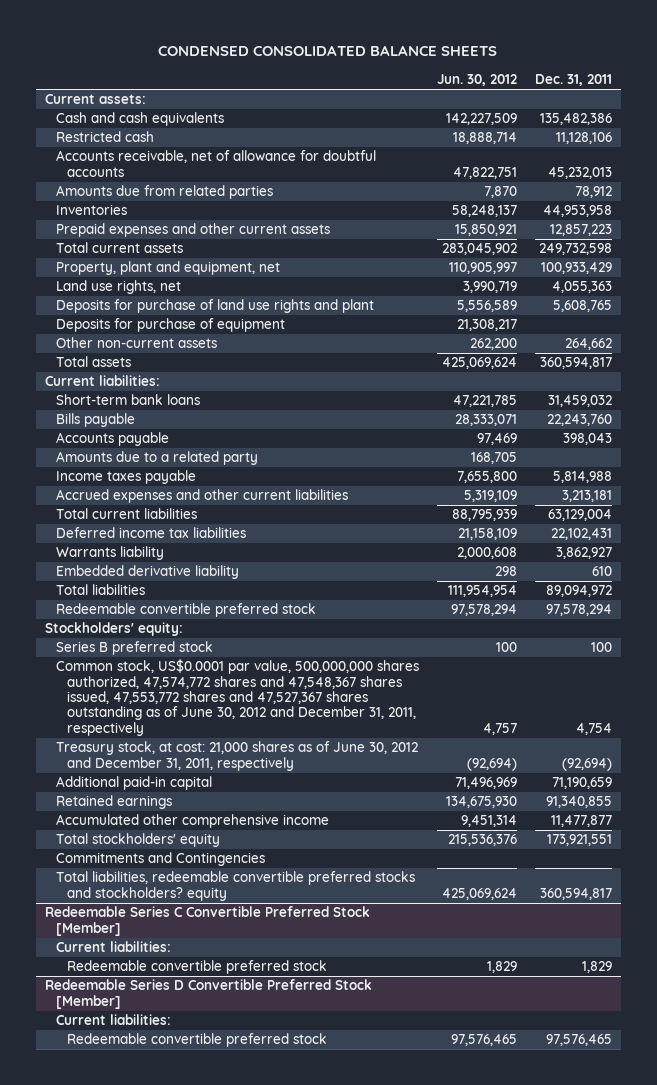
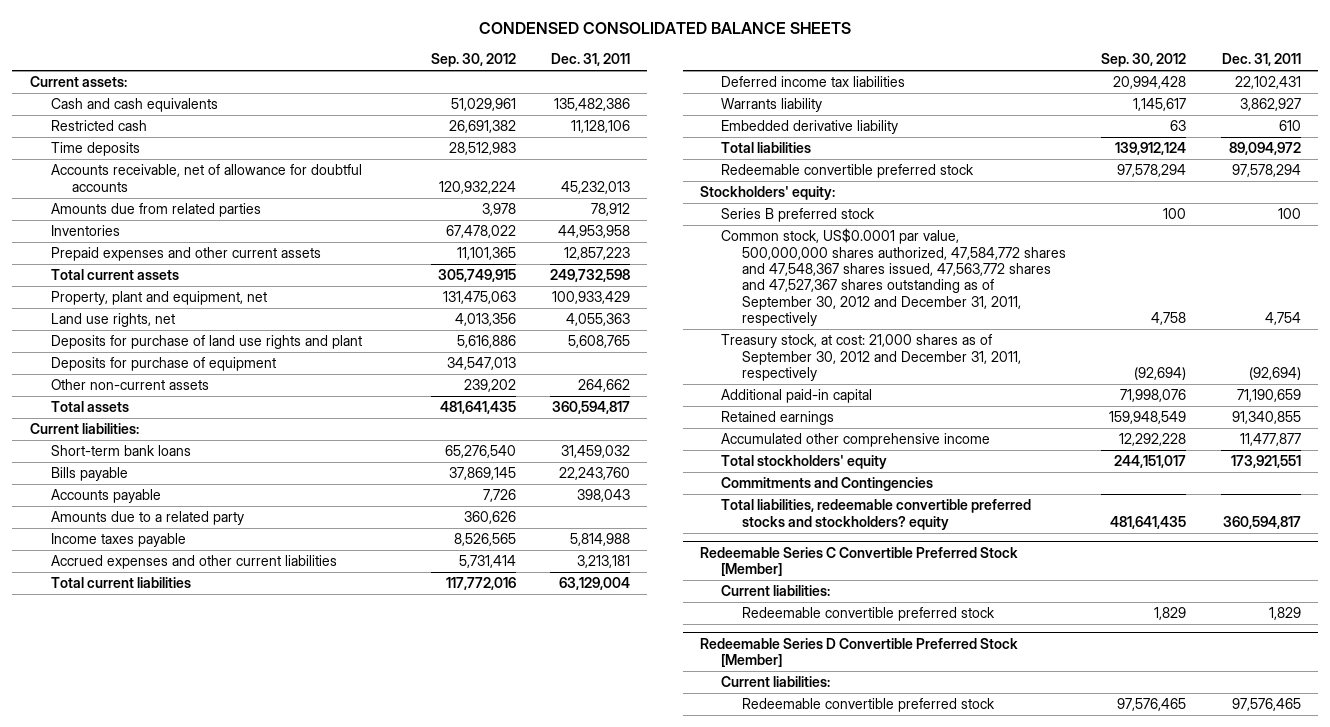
[437,74,518,87] Jun. 30, 2012 -> none
none -> [430,53,516,68] Sep. 30, 2012
none -> [50,142,140,157] Time deposits
[56,659,420,736] Common stock, US$0.0001 par value, 500,000,000 shares authorized, 47,574,772 shares and 47,548,367 shares issued, 47,553,772 shares and 47,527,367 shares outstanding as of June 30, 2012 and December 31, 2011, respectively -> [721,228,1067,327] Common stock, US$0.0001 par value, 500,000,000 shares authorized, 47,584,772 shares and 47,548,367 shares issued, 47,563,772 shares and 47,527,367 shares outstanding as of September 30, 2012 and December 31, 2011, respectively
[56,741,419,771] Treasury stock, at cost: 21,000 shares as of June 30, 2012 and December 31, 2011, respectively -> [721,334,1022,382] Treasury stock, at cost: 21,000 shares as of September 30, 2012 and December 31, 2011, respectively

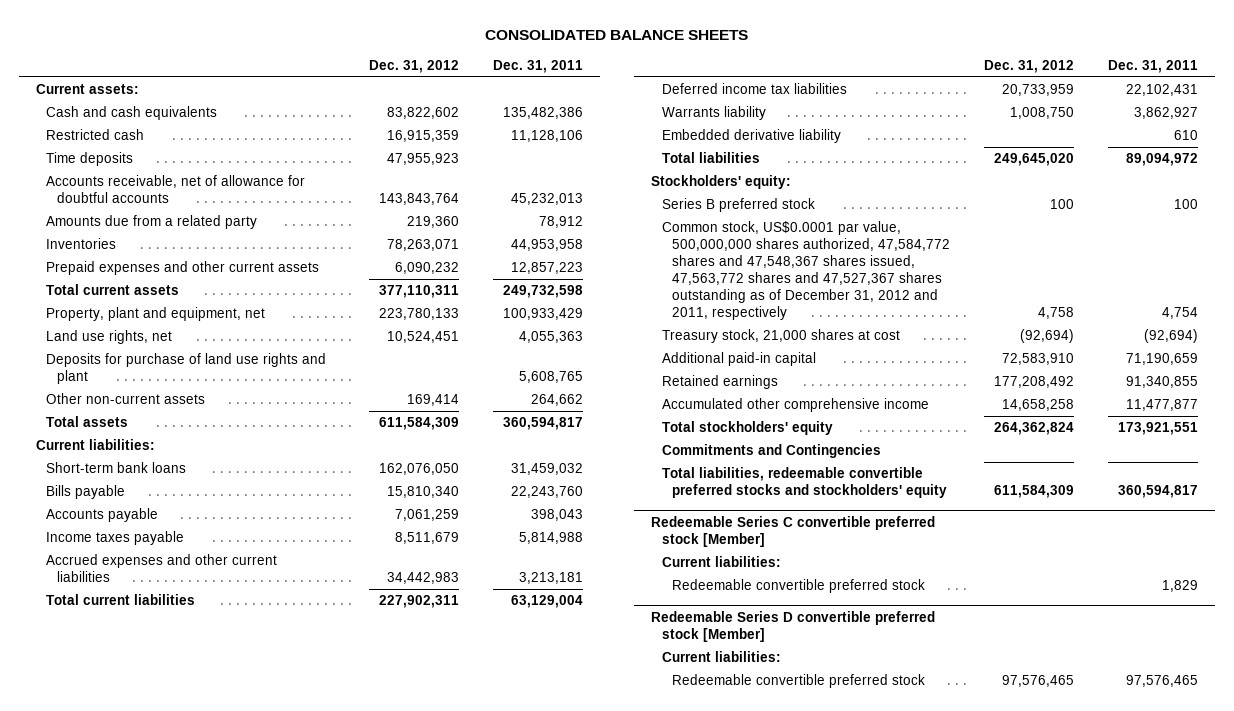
[479,21,852,34] CONDENSED CONSOLIDATED BALANCE SHEETS -> [485,29,749,40] CONSOLIDATED BALANCE SHEETS
[430,53,516,68] Sep. 30, 2012 -> none
none -> [369,59,460,73] Dec. 31, 2012
[50,203,261,218] Amounts due from related parties -> [46,215,258,230] Amounts due from a related party
[50,357,276,372] Deposits for purchase of equipment -> none
[50,511,244,526] Amounts due to a related party -> none
[721,164,975,179] Redeemable convertible preferred stock -> none
[721,228,1067,327] Common stock, US$0.0001 par value, 500,000,000 shares authorized, 47,584,772 shares and 47,548,367 shares issued, 47,563,772 shares and 47,527,367 shares outstanding as of September 30, 2012 and December 31, 2011, respectively -> [661,221,951,320] Common stock, US$0.0001 par value, 500,000,000 shares authorized, 47,584,772 shares and 47,548,367 shares issued, 47,563,772 shares and 47,527,367 shares outstanding as of December 31, 2012 and 2011, respectively
[721,334,1022,382] Treasury stock, at cost: 21,000 shares as of September 30, 2012 and December 31, 2011, respectively -> [661,329,900,344] Treasury stock, 21,000 shares at cost
[721,499,1032,530] Total liabilities, redeemable convertible preferred stocks and stockholders? equity -> [661,467,948,499] Total liabilities, redeemable convertible preferred stocks and stockholders' equity
[699,546,1018,576] Redeemable Series C Convertible Preferred Stock [Member] -> [651,515,936,547] Redeemable Series C convertible preferred stock [Member]
[699,637,1018,667] Redeemable Series D Convertible Preferred Stock [Member] -> [651,610,936,642] Redeemable Series D convertible preferred stock [Member]

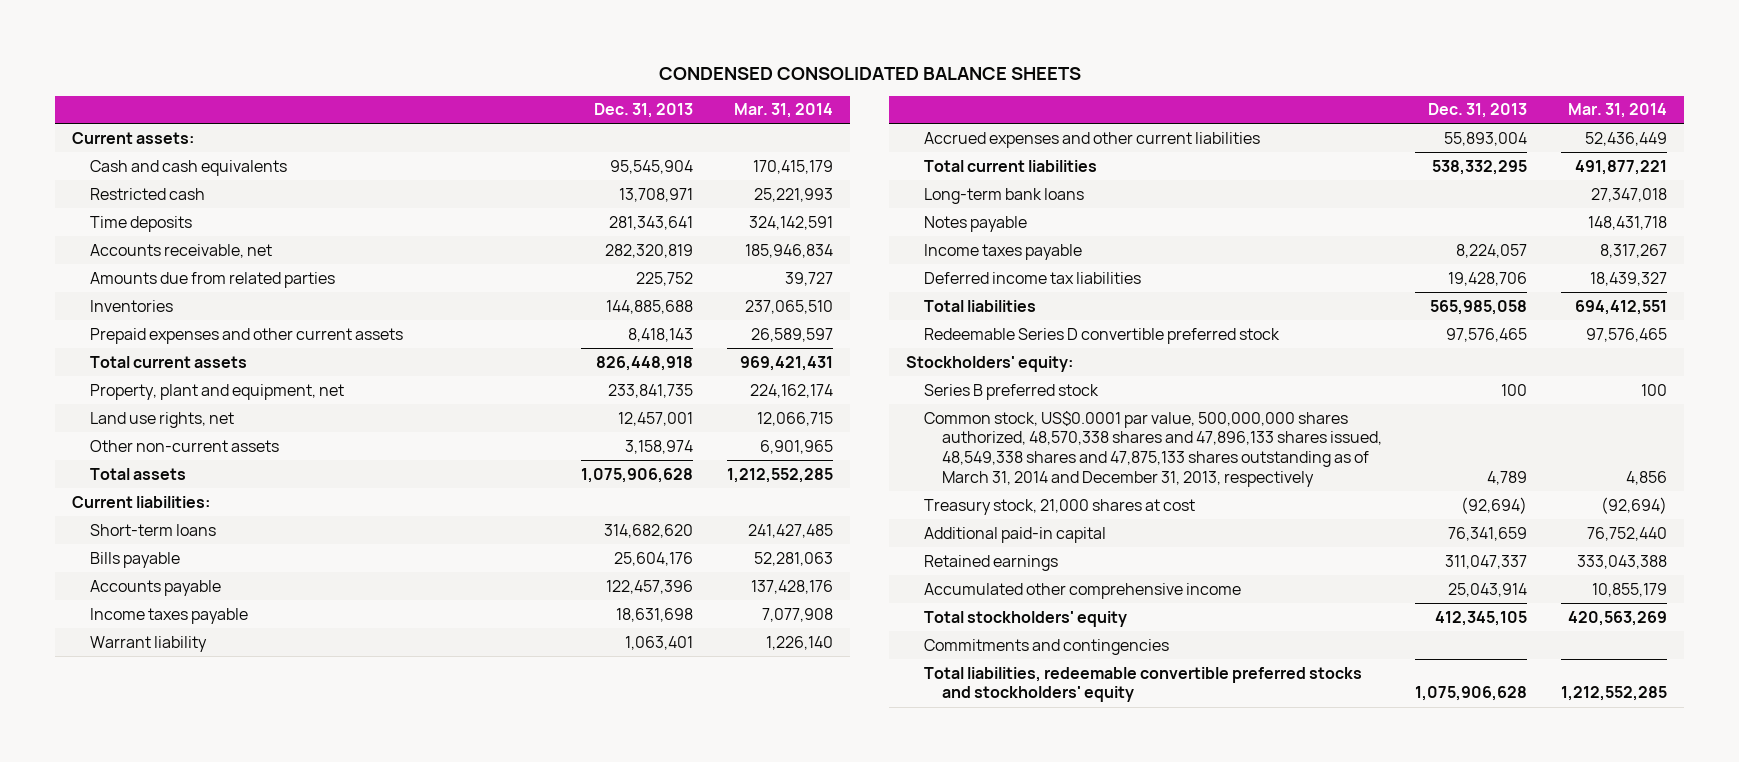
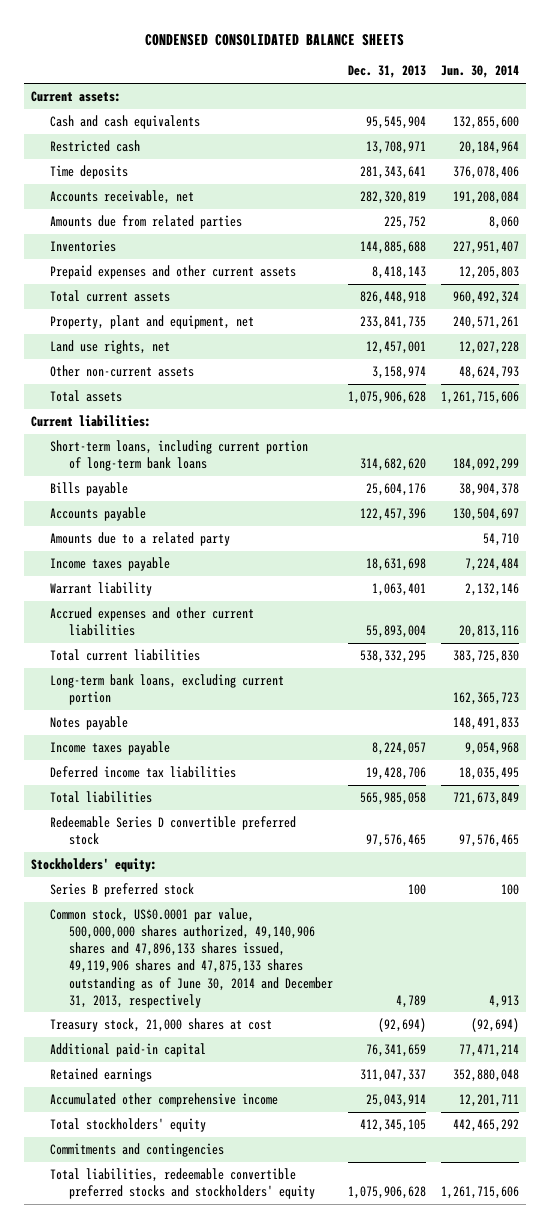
[733,103,833,119] Mar. 31, 2014 -> none
none -> [440,65,519,79] Jun. 30, 2014
[89,523,216,536] Short-term loans -> [50,440,309,472] Short-term loans, including current portion of long-term bank loans
none -> [50,532,231,547] Amounts due to a related party
[923,187,1084,204] Long-term bank loans -> [50,674,285,706] Long-term bank loans, excluding current portion
[923,410,1382,487] Common stock, US$0.0001 par value, 500,000,000 shares authorized, 48,570,338 shares and 47,896,133 shares issued, 48,549,338 shares and 47,875,133 shares outstanding as of March 31, 2014 and December 31, 2013, respectively -> [50,908,334,1008] Common stock, US$0.0001 par value, 500,000,000 shares authorized, 49,140,906 shares and 47,896,133 shares issued, 49,119,906 shares and 47,875,133 shares outstanding as of June 30, 2014 and December 31, 2013, respectively

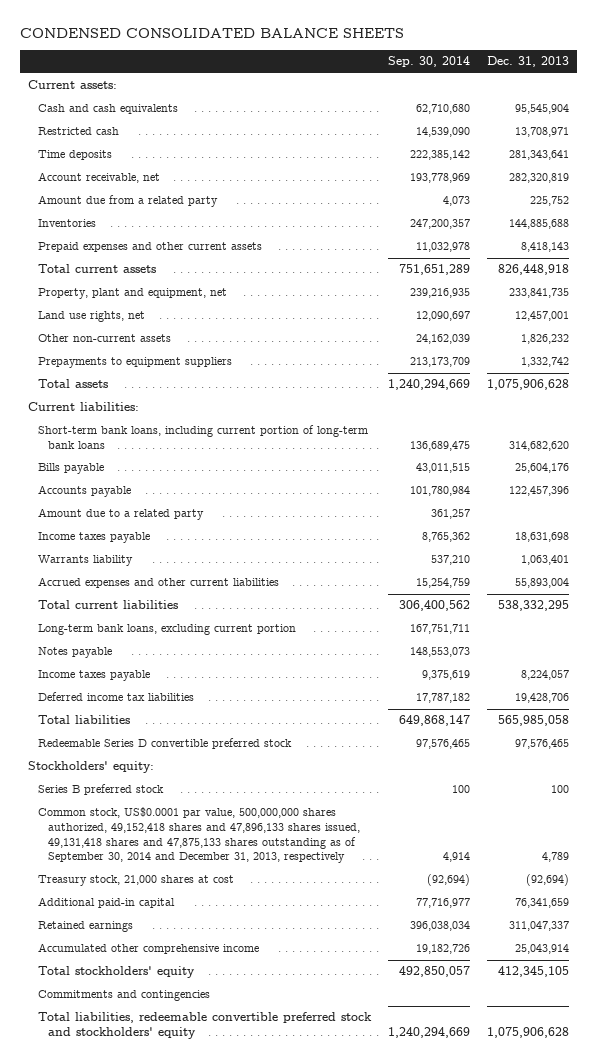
[440,65,519,79] Jun. 30, 2014 -> none
none -> [387,56,470,68] Sep. 30, 2014
[50,190,195,205] Accounts receivable, net -> [38,172,161,184] Account receivable, net
[50,215,243,230] Amounts due from related parties -> [38,195,219,208] Amount due from a related party
[371,366,426,380] 3,158,974 -> [520,334,569,345] 1,826,232
none -> [38,357,233,369] Prepayments to equipment suppliers
[50,440,309,472] Short-term loans, including current portion of long-term bank loans -> [38,425,369,450] Short-term bank loans, including current portion of long-term bank loans
[50,532,231,547] Amounts due to a related party -> [38,508,205,521] Amount due to a related party
[50,582,153,597] Warrant liability -> [38,555,134,567] Warrants liability
[50,908,334,1008] Common stock, US$0.0001 par value, 500,000,000 shares authorized, 49,140,906 shares and 47,896,133 shares issued, 49,119,906 shares and 47,875,133 shares outstanding as of June 30, 2014 and December 31, 2013, respectively -> [38,807,360,864] Common stock, US$0.0001 par value, 500,000,000 shares authorized, 49,152,418 shares and 47,896,133 shares issued, 49,131,418 shares and 47,875,133 shares outstanding as of September 30, 2014 and December 31, 2013, respectively
[50,1168,316,1200] Total liabilities, redeemable convertible preferred stocks and stockholders' equity -> [38,1012,373,1040] Total liabilities, redeemable convertible preferred stock and stockholders' equity

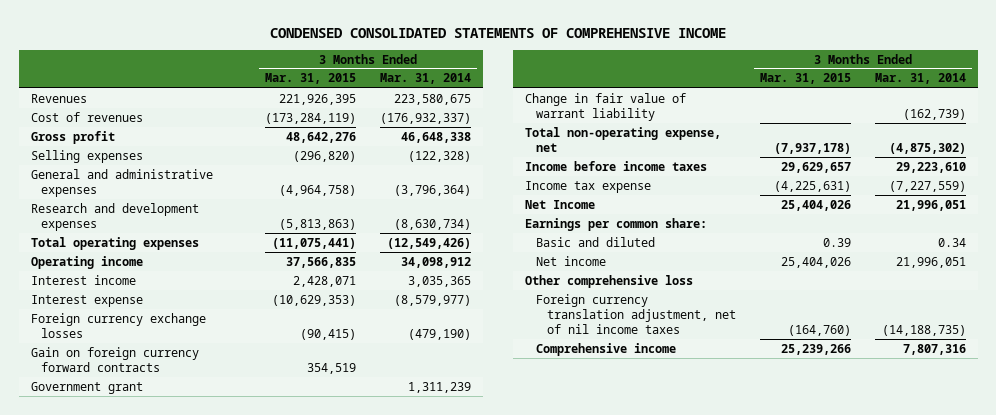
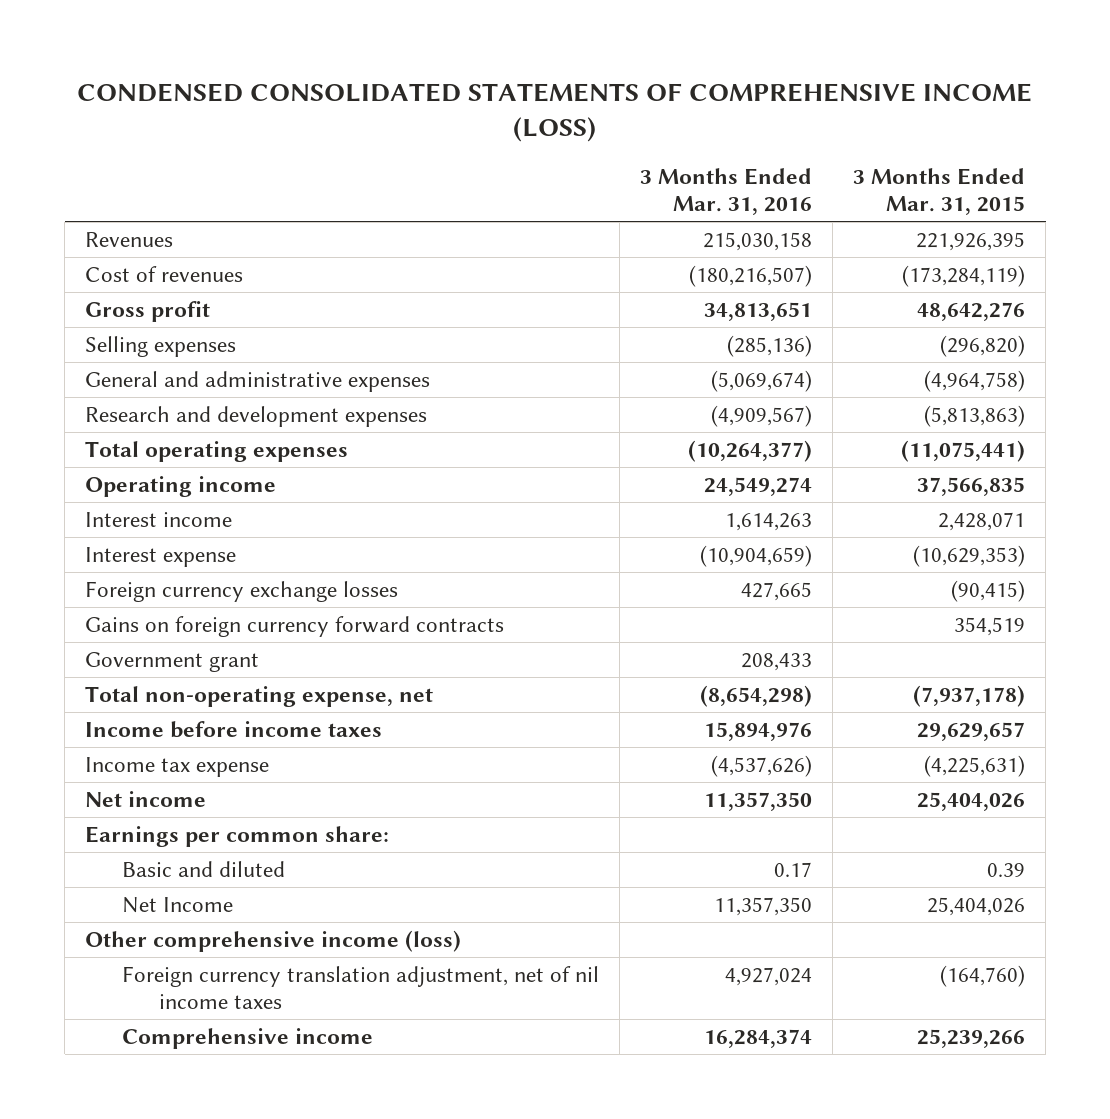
[270,27,727,38] CONDENSED CONSOLIDATED STATEMENTS OF COMPREHENSIVE INCOME -> [77,82,1033,143] CONDENSED CONSOLIDATED STATEMENTS OF COMPREHENSIVE INCOME (LOSS)
[379,73,471,85] Mar. 31, 2014 -> none
none -> [640,167,813,216] 3 Months Ended Mar. 31, 2016
[30,346,199,373] Gain on foreign currency forward contracts -> [85,615,505,637] Gains on foreign currency forward contracts
[525,92,687,122] Change in fair value of warrant liability -> none
[536,255,607,266] Net income -> [85,790,207,807] Net income
[525,199,596,209] Net Income -> [122,896,234,913] Net Income
[525,274,694,288] Other comprehensive loss -> [85,929,462,952] Other comprehensive income (loss)

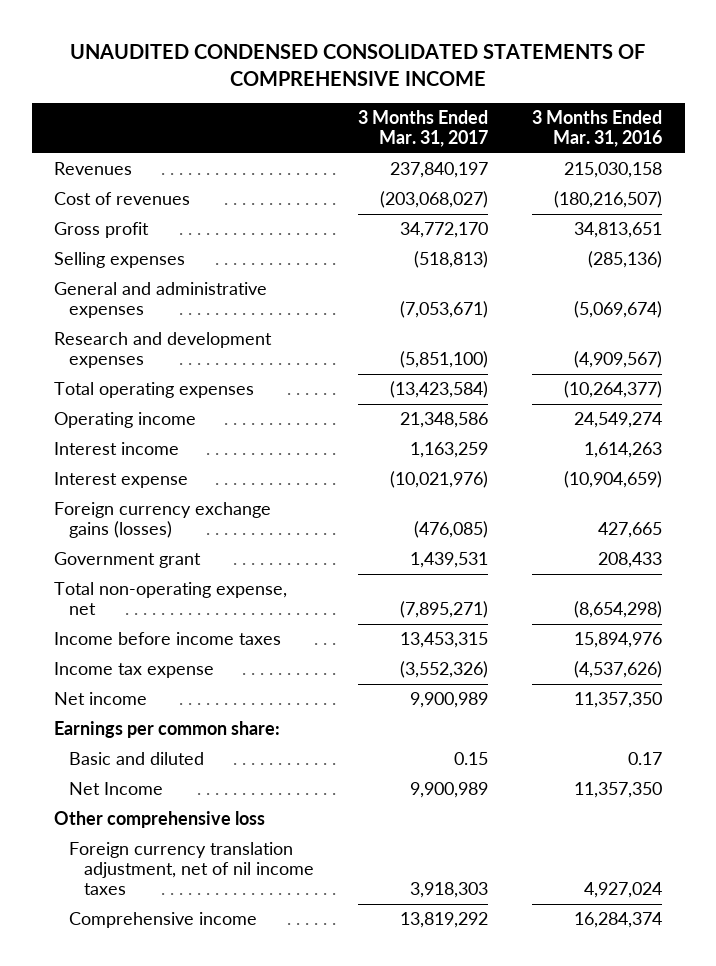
[77,82,1033,143] CONDENSED CONSOLIDATED STATEMENTS OF COMPREHENSIVE INCOME (LOSS) -> [70,43,646,86] UNAUDITED CONDENSED CONSOLIDATED STATEMENTS OF COMPREHENSIVE INCOME
[853,167,1026,216] 3 Months Ended Mar. 31, 2015 -> none
none -> [358,110,489,147] 3 Months Ended Mar. 31, 2017
[85,615,505,637] Gains on foreign currency forward contracts -> none
[85,580,399,602] Foreign currency exchange losses -> [54,502,272,539] Foreign currency exchange gains (losses)
[85,929,462,952] Other comprehensive income (loss) -> [54,811,266,829] Other comprehensive loss

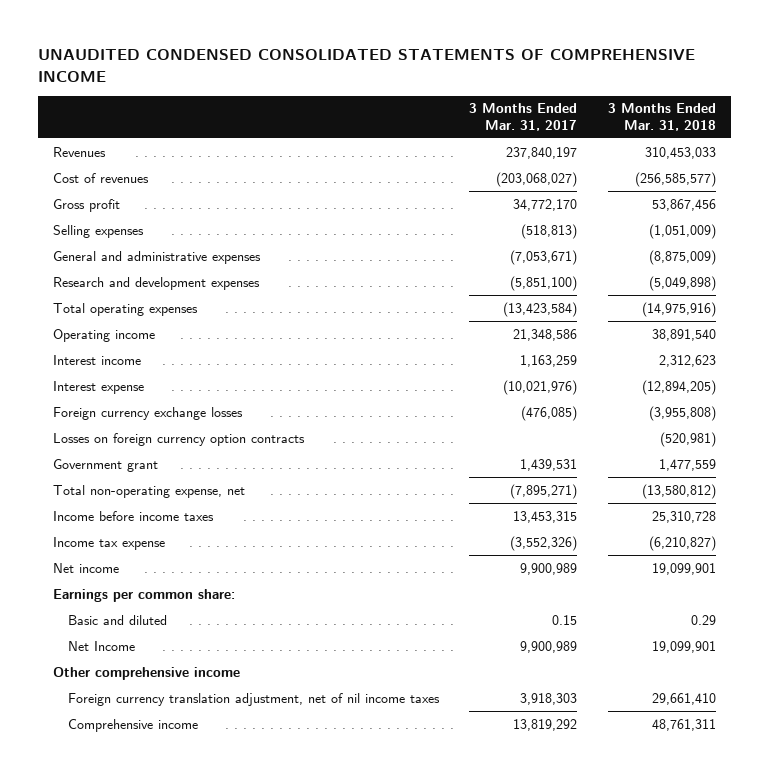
[532,110,663,147] 3 Months Ended Mar. 31, 2016 -> none
none -> [607,103,716,131] 3 Months Ended Mar. 31, 2018
[54,502,272,539] Foreign currency exchange gains (losses) -> [53,406,244,420] Foreign currency exchange losses
none -> [53,432,306,446] Losses on foreign currency option contracts
[54,811,266,829] Other comprehensive loss -> [53,666,241,680] Other comprehensive income

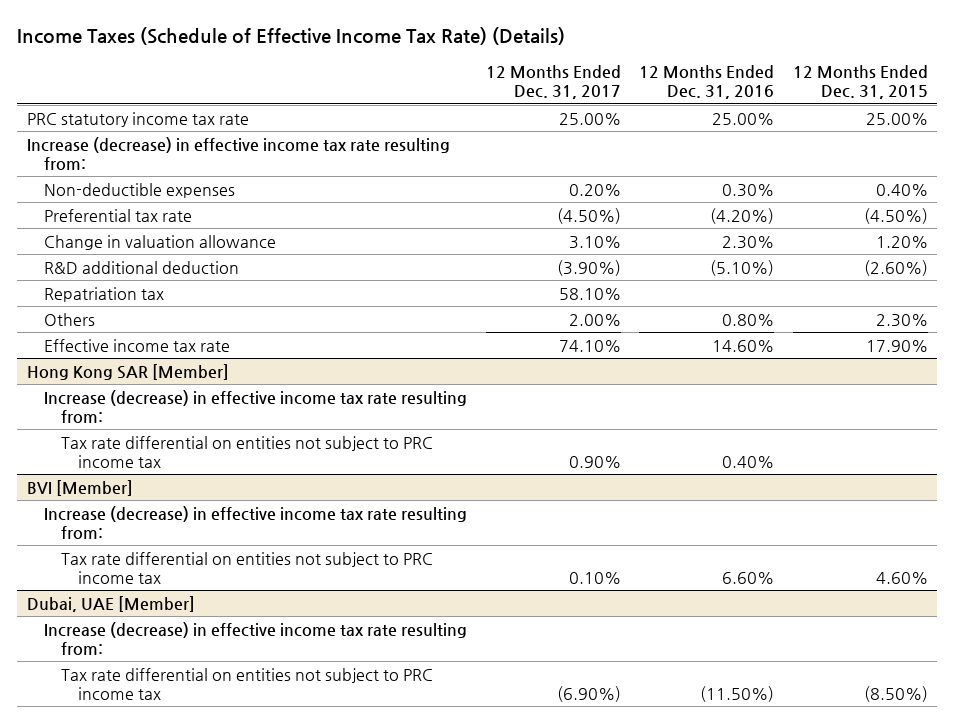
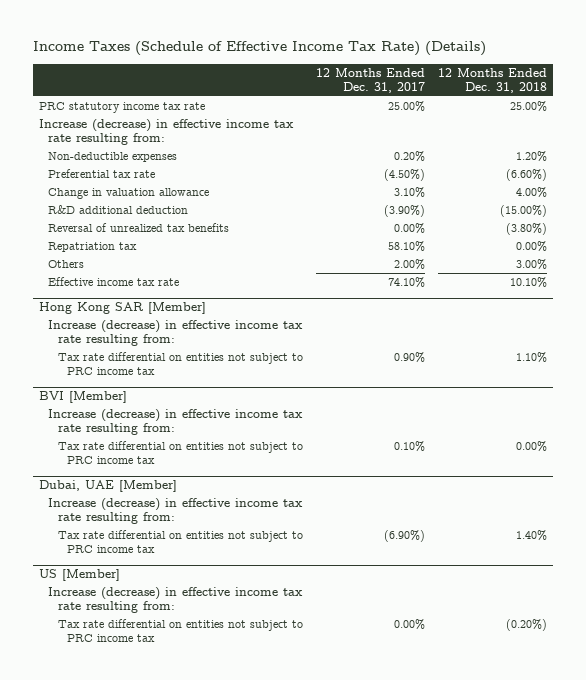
[639,65,775,100] 12 Months Ended Dec. 31, 2016 -> none
[793,65,929,100] 12 Months Ended Dec. 31, 2015 -> none
none -> [437,67,547,93] 12 Months Ended Dec. 31, 2018
none -> [48,223,230,233] Reversal of unrealized tax benefits
none -> [39,569,121,582] US [Member]
none -> [48,587,304,614] Increase (decrease) in effective income tax rate resulting from:
none -> [57,619,303,643] Tax rate differential on entities not subject to PRC income tax

